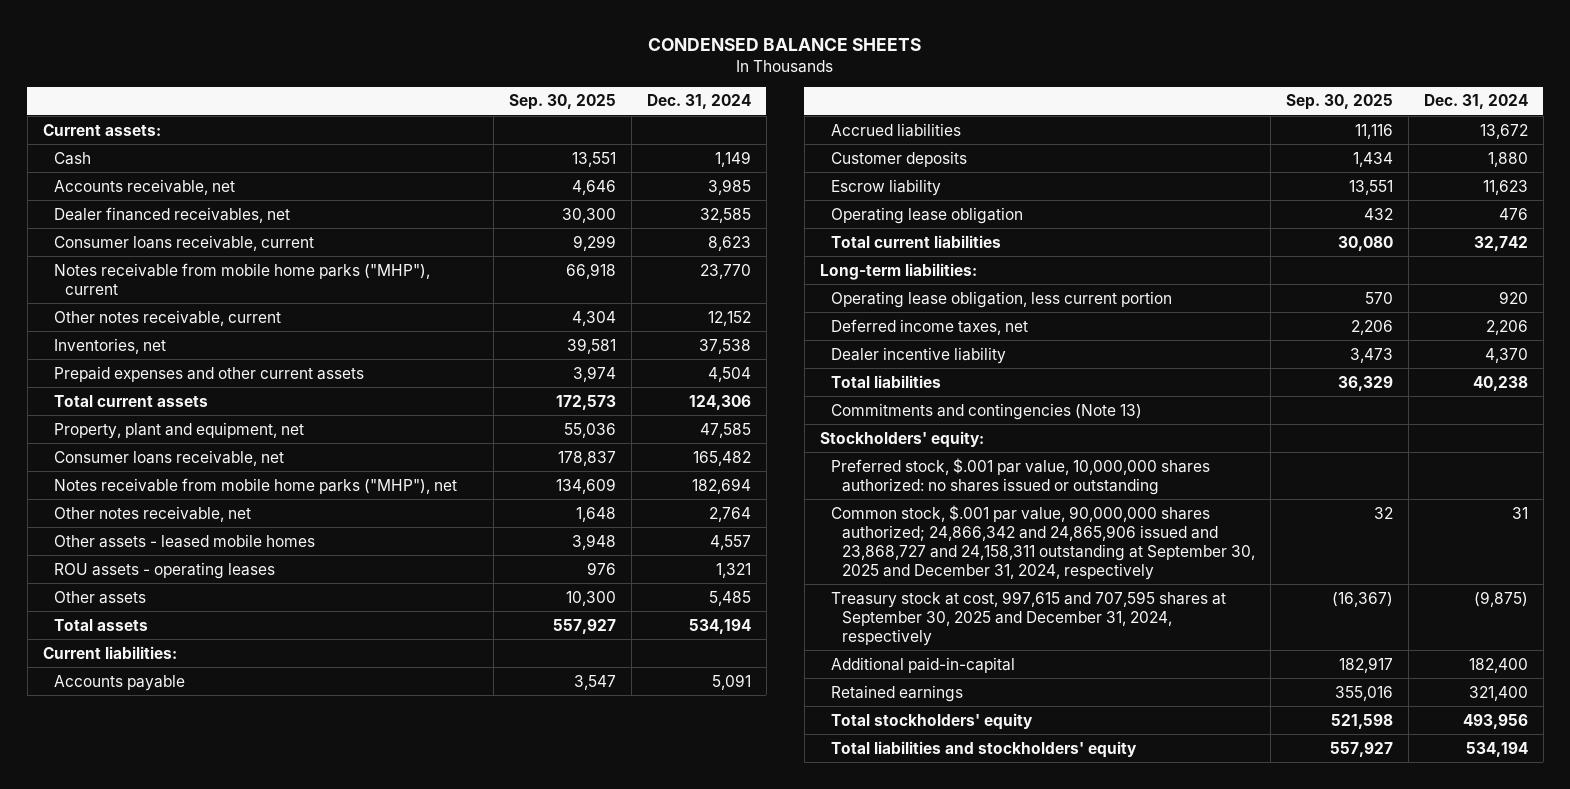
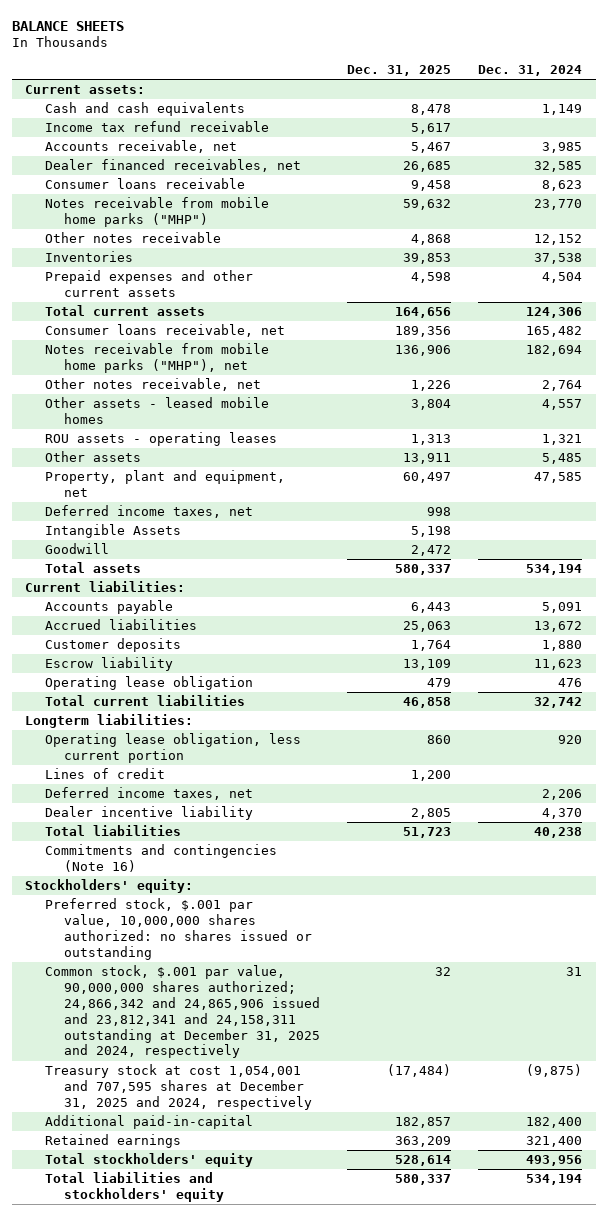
[648,37,922,51] CONDENSED BALANCE SHEETS -> [11,20,124,31] BALANCE SHEETS
[508,94,616,111] Sep. 30, 2025 -> none
none -> [347,64,452,76] Dec. 31, 2025
[53,151,91,165] Cash -> [44,102,245,117] Cash and cash equivalents
none -> [44,121,269,133] Income tax refund receivable
[53,234,314,251] Consumer loans receivable, current -> [44,178,245,190] Consumer loans receivable
[53,262,430,295] Notes receivable from mobile home parks ("MHP"), current -> [44,197,269,228] Notes receivable from mobile home parks ("MHP")
[53,309,281,326] Other notes receivable, current -> [44,232,221,244] Other notes receivable
[53,337,166,354] Inventories, net -> [44,251,133,263] Inventories
[53,421,304,439] Property, plant and equipment, net -> [44,470,285,498] Property, plant and equipment, net
none -> [44,505,253,519] Deferred income taxes, net
none -> [44,524,181,539] Intangible Assets
none -> [44,543,109,555] Goodwill
[819,262,977,280] Long-term liabilities: -> [25,714,194,729] Longterm liabilities:
none -> [44,768,165,780] Lines of credit
[830,402,1142,420] Commitments and contingencies (Note 13) -> [44,844,277,873] Commitments and contingencies (Note 16)
[830,504,1255,580] Common stock, $.001 par value, 90,000,000 shares authorized; 24,866,342 and 24,865,906 issued and 23,868,727 and 24,158,311 outstanding at September 30, 2025 and December 31, 2024, respectively -> [44,965,321,1059] Common stock, $.001 par value, 90,000,000 shares authorized; 24,866,342 and 24,865,906 issued and 23,812,341 and 24,158,311 outstanding at December 31, 2025 and 2024, respectively
[830,590,1226,646] Treasury stock at cost, 997,615 and 707,595 shares at September 30, 2025 and December 31, 2024, respectively -> [44,1064,313,1110] Treasury stock at cost 1,054,001 and 707,595 shares at December 31, 2025 and 2024, respectively

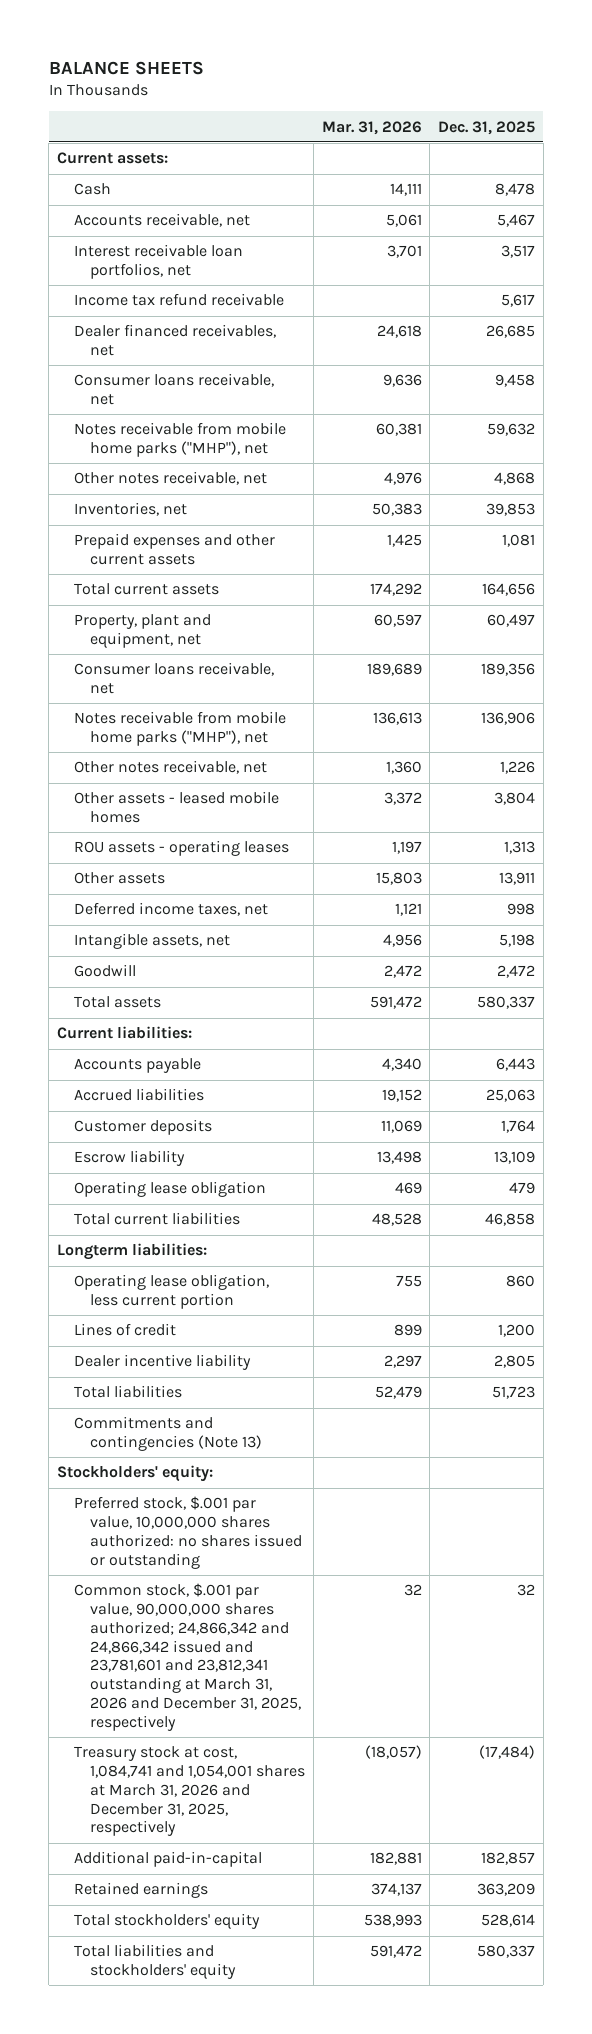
[478,64,583,76] Dec. 31, 2024 -> none
none -> [321,120,422,135] Mar. 31, 2026
[44,102,245,117] Cash and cash equivalents -> [73,183,111,196] Cash
none -> [73,244,243,280] Interest receivable loan portfolios, net
[44,121,269,133] Income tax refund receivable -> [73,293,284,307] Income tax refund receivable
[44,178,245,190] Consumer loans receivable -> [73,373,274,406] Consumer loans receivable, net
[44,197,269,228] Notes receivable from mobile home parks ("MHP") -> [73,422,286,458] Notes receivable from mobile home parks ("MHP"), net
[44,232,221,244] Other notes receivable -> [73,471,267,486] Other notes receivable, net
[44,251,133,263] Inventories -> [73,502,187,517] Inventories, net
[411,272,452,284] 4,598 -> [502,534,536,548] 1,081
[44,470,285,498] Property, plant and equipment, net -> [73,614,211,649] Property, plant and equipment, net
[44,524,181,539] Intangible Assets -> [73,933,230,950] Intangible assets, net
[44,787,253,801] Deferred income taxes, net -> none
[44,844,277,873] Commitments and contingencies (Note 16) -> [73,1416,263,1452] Commitments and contingencies (Note 13)
[44,965,321,1059] Common stock, $.001 par value, 90,000,000 shares authorized; 24,866,342 and 24,865,906 issued and 23,812,341 and 24,158,311 outstanding at December 31, 2025 and 2024, respectively -> [73,1583,302,1731] Common stock, $.001 par value, 90,000,000 shares authorized; 24,866,342 and 24,866,342 issued and 23,781,601 and 23,812,341 outstanding at March 31, 2026 and December 31, 2025, respectively
[44,1064,313,1110] Treasury stock at cost 1,054,001 and 707,595 shares at December 31, 2025 and 2024, respectively -> [73,1746,306,1837] Treasury stock at cost, 1,084,741 and 1,054,001 shares at March 31, 2026 and December 31, 2025, respectively

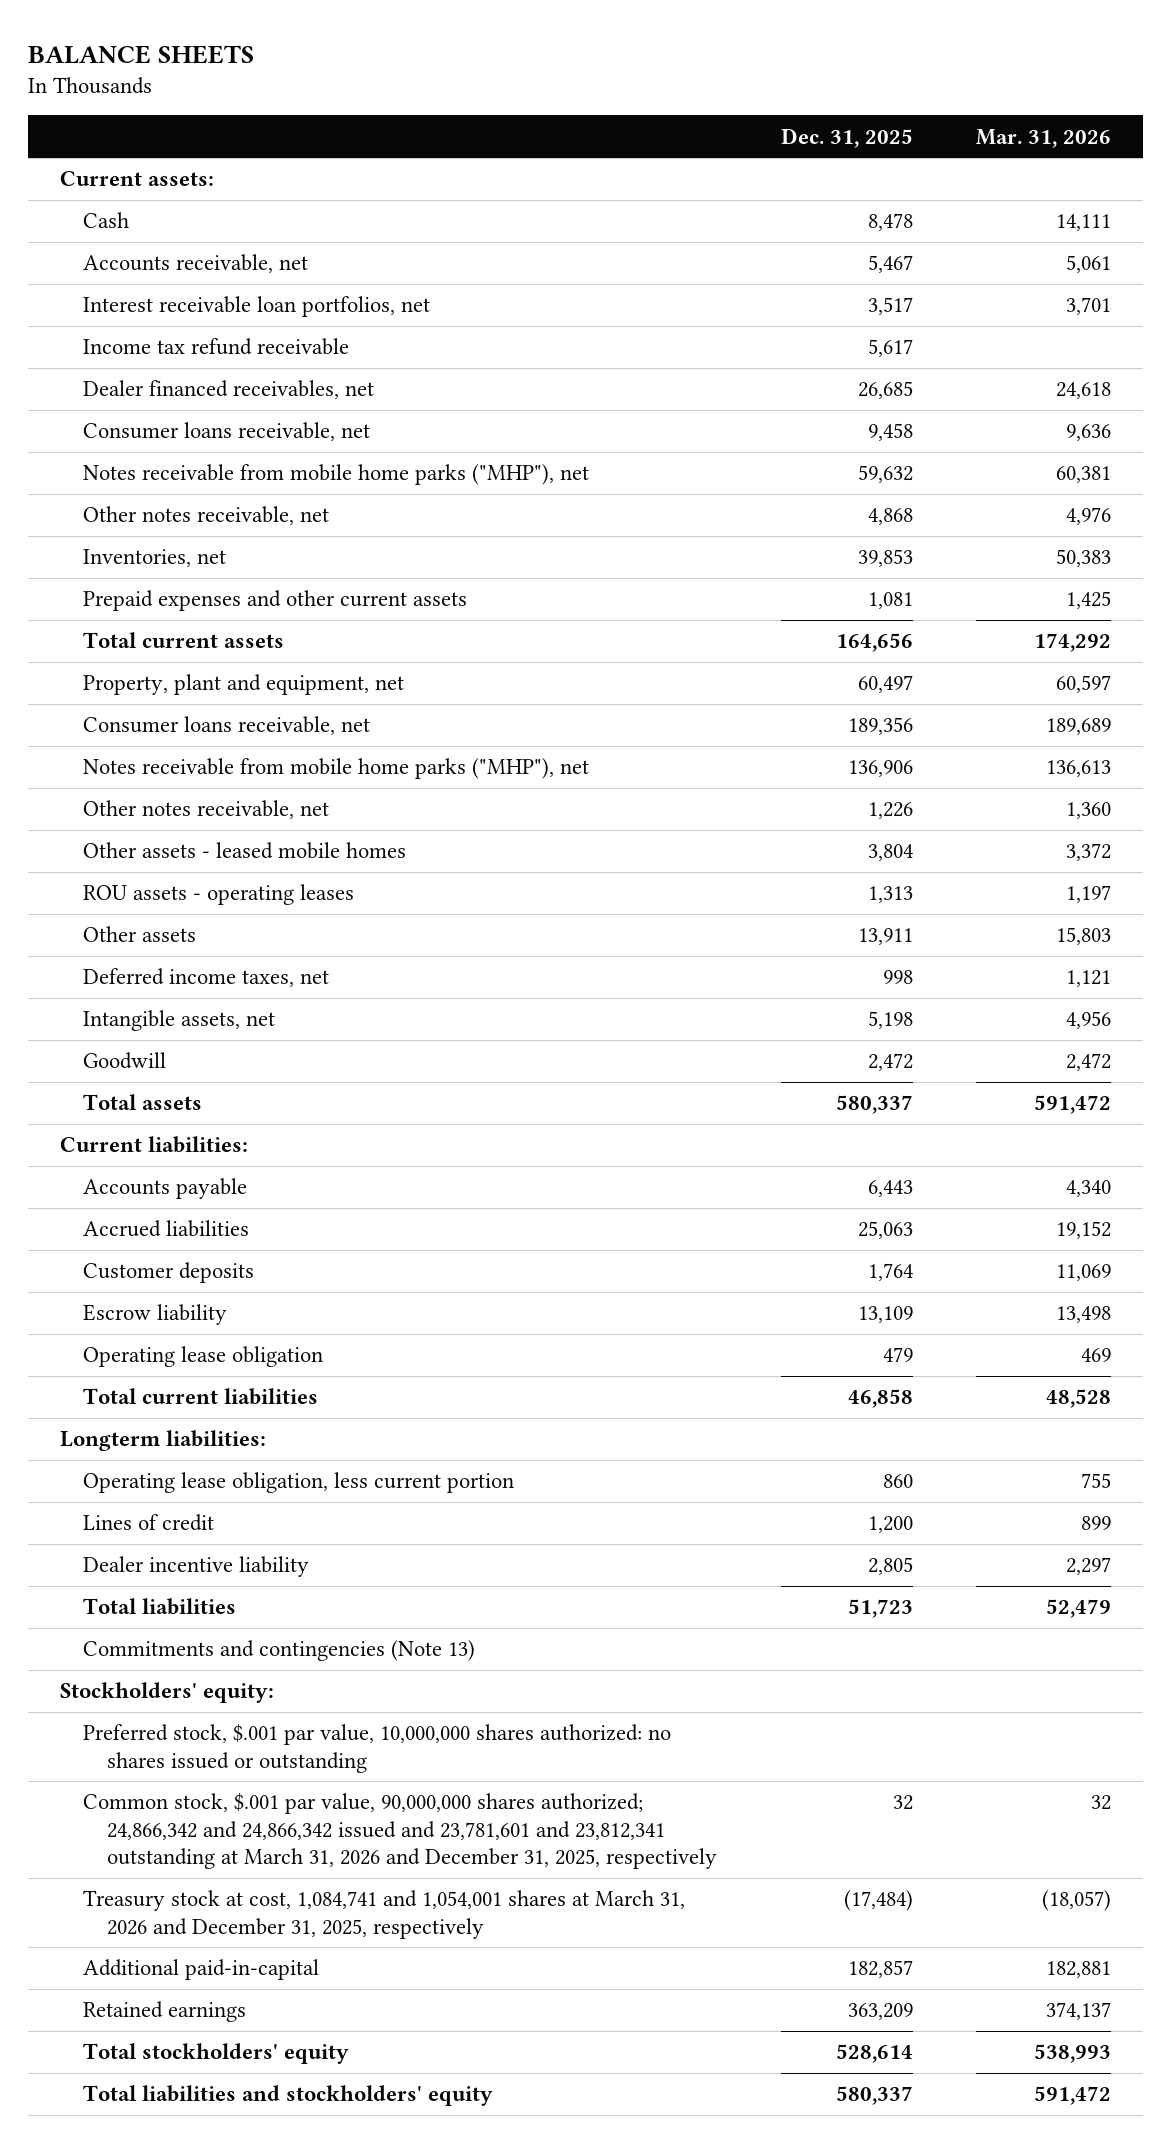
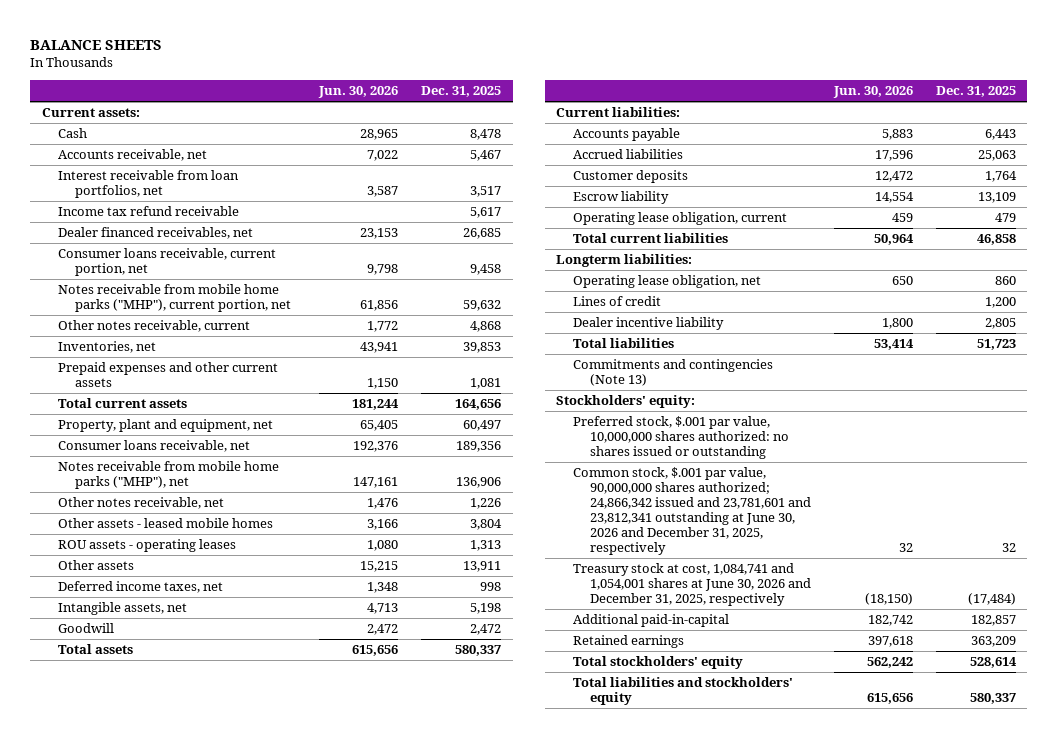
[975,128,1111,148] Mar. 31, 2026 -> none
none -> [318,86,399,99] Jun. 30, 2026
[83,296,431,318] Interest receivable loan portfolios, net -> [58,170,240,199] Interest receivable from loan portfolios, net
[83,422,371,442] Consumer loans receivable, net -> [58,248,277,277] Consumer loans receivable, current portion, net
[83,464,590,486] Notes receivable from mobile home parks ("MHP"), net -> [58,284,292,313] Notes receivable from mobile home parks ("MHP"), current portion, net
[83,506,330,526] Other notes receivable, net -> [58,320,251,333] Other notes receivable, current
[83,1346,324,1368] Operating lease obligation -> [573,212,788,226] Operating lease obligation, current
[83,1472,515,1494] Operating lease obligation, less current portion -> [573,275,762,289] Operating lease obligation, net
[83,1793,718,1870] Common stock, $.001 par value, 90,000,000 shares authorized; 24,866,342 and 24,866,342 issued and 23,781,601 and 23,812,341 outstanding at March 31, 2026 and December 31, 2025, respectively -> [573,467,811,556] Common stock, $.001 par value, 90,000,000 shares authorized; 24,866,342 issued and 23,781,601 and 23,812,341 outstanding at June 30, 2026 and December 31, 2025, respectively
[83,1890,686,1939] Treasury stock at cost, 1,084,741 and 1,054,001 shares at March 31, 2026 and December 31, 2025, respectively -> [573,563,811,607] Treasury stock at cost, 1,084,741 and 1,054,001 shares at June 30, 2026 and December 31, 2025, respectively

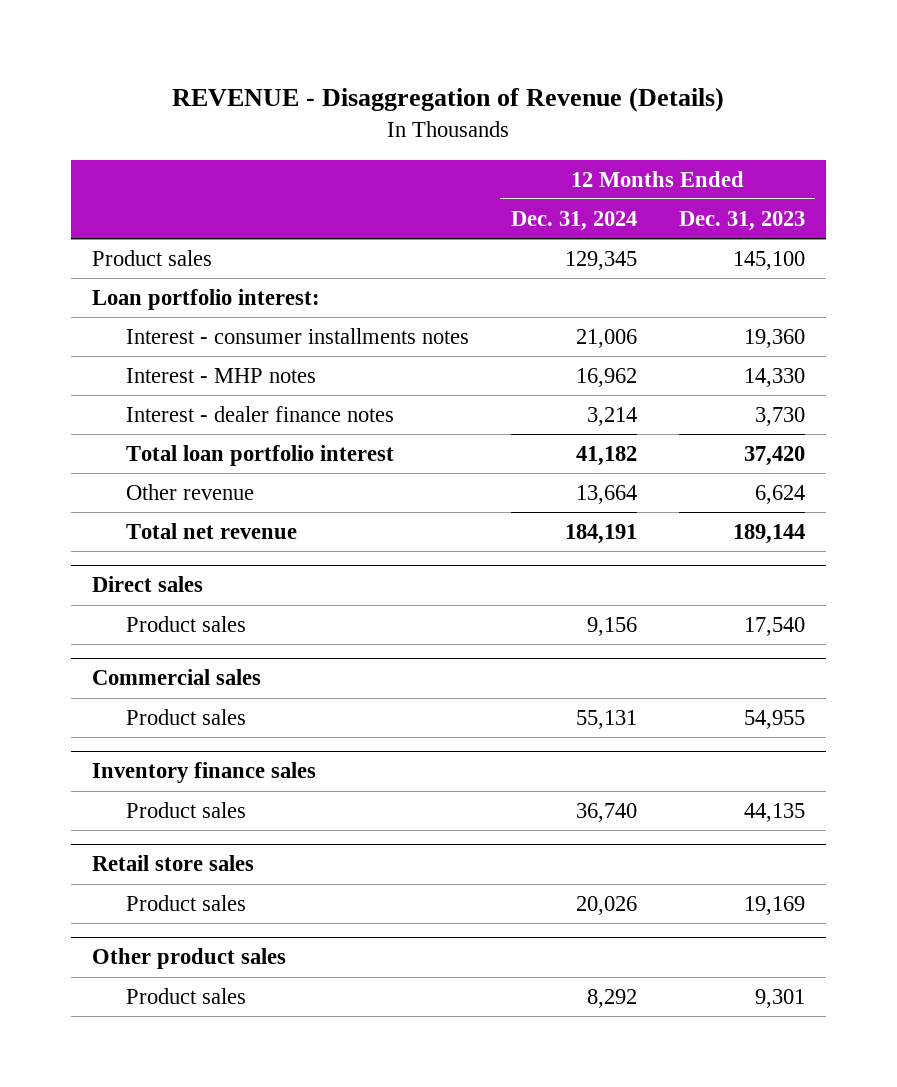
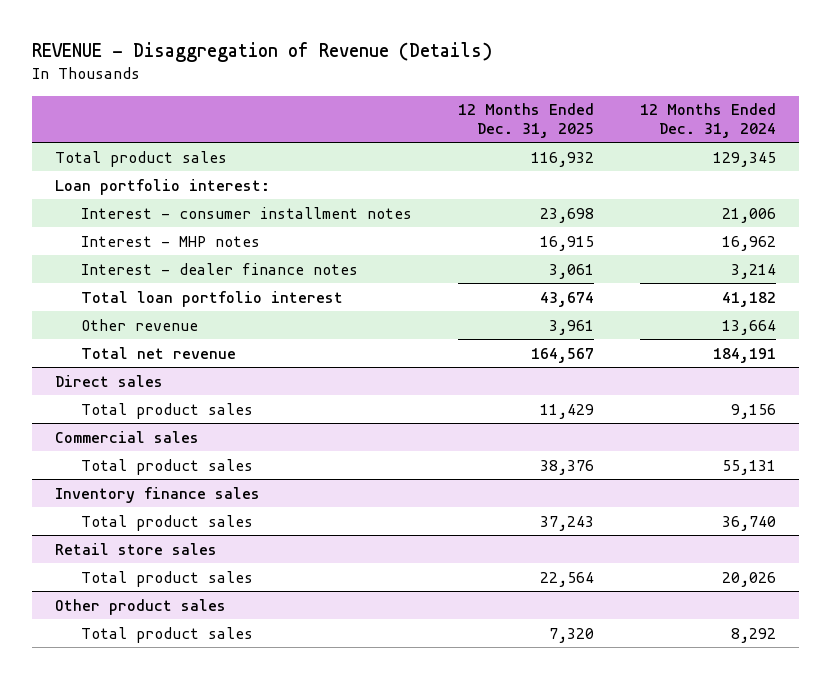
[678,211,805,232] Dec. 31, 2023 -> none
none -> [458,103,595,138] 12 Months Ended Dec. 31, 2025
[92,250,213,267] Product sales -> [55,150,228,167] Total product sales
[125,328,469,345] Interest - consumer installments notes -> [81,206,413,219] Interest - consumer installment notes
[125,616,246,633] Product sales -> [81,402,254,419] Total product sales
[125,709,246,726] Product sales -> [81,458,254,475] Total product sales
[125,802,246,819] Product sales -> [81,514,254,531] Total product sales
[125,895,246,912] Product sales -> [81,570,254,587] Total product sales
[125,988,246,1005] Product sales -> [81,626,254,643] Total product sales

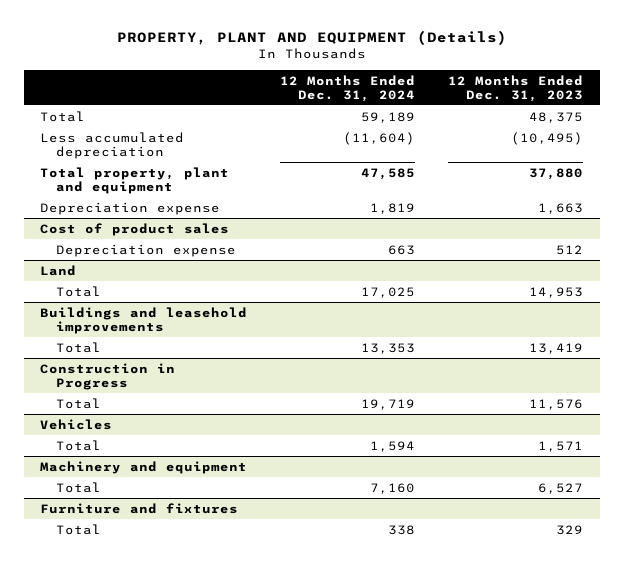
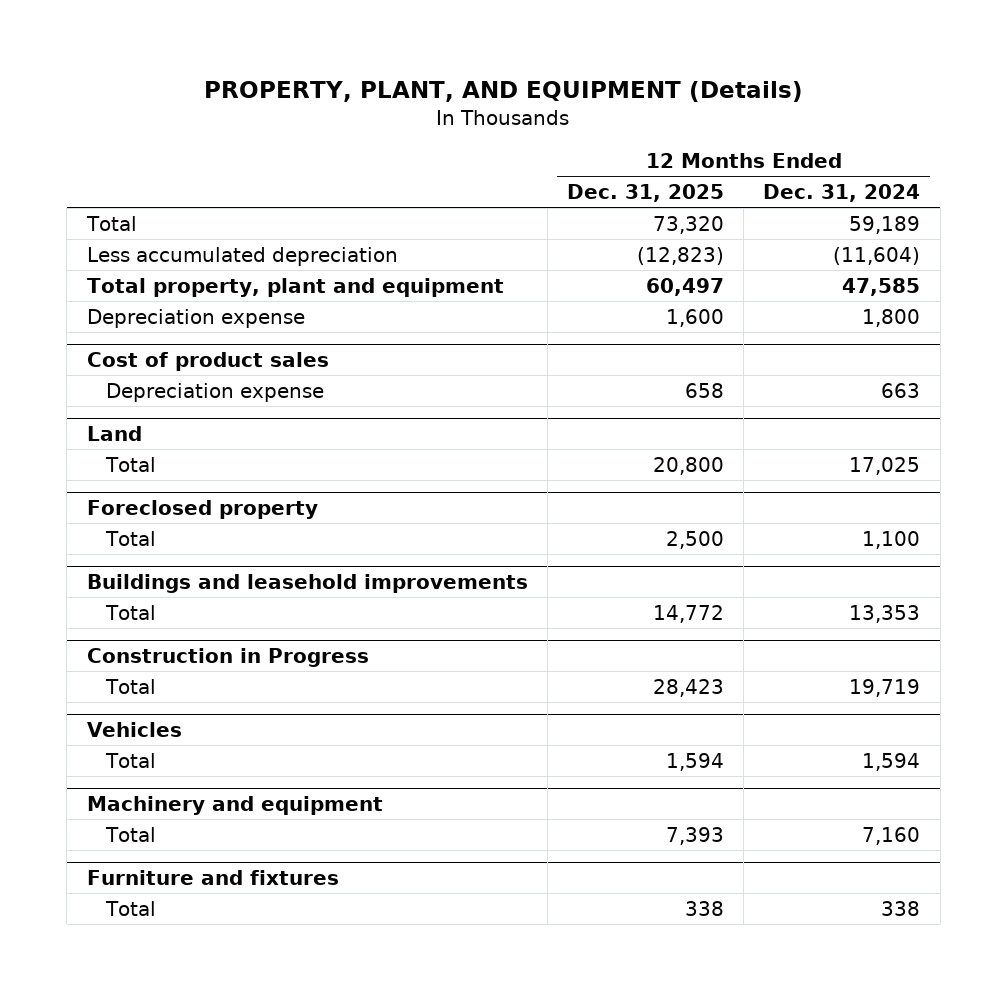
[116,30,507,46] PROPERTY, PLANT AND EQUIPMENT (Details) -> [204,81,804,103] PROPERTY, PLANT, AND EQUIPMENT (Details)
[448,74,584,102] 12 Months Ended Dec. 31, 2023 -> none
none -> [566,184,724,203] Dec. 31, 2025
[370,202,416,214] 1,819 -> [862,308,921,327] 1,800
none -> [86,500,318,520] Foreclosed property
none -> [105,530,157,546] Total

